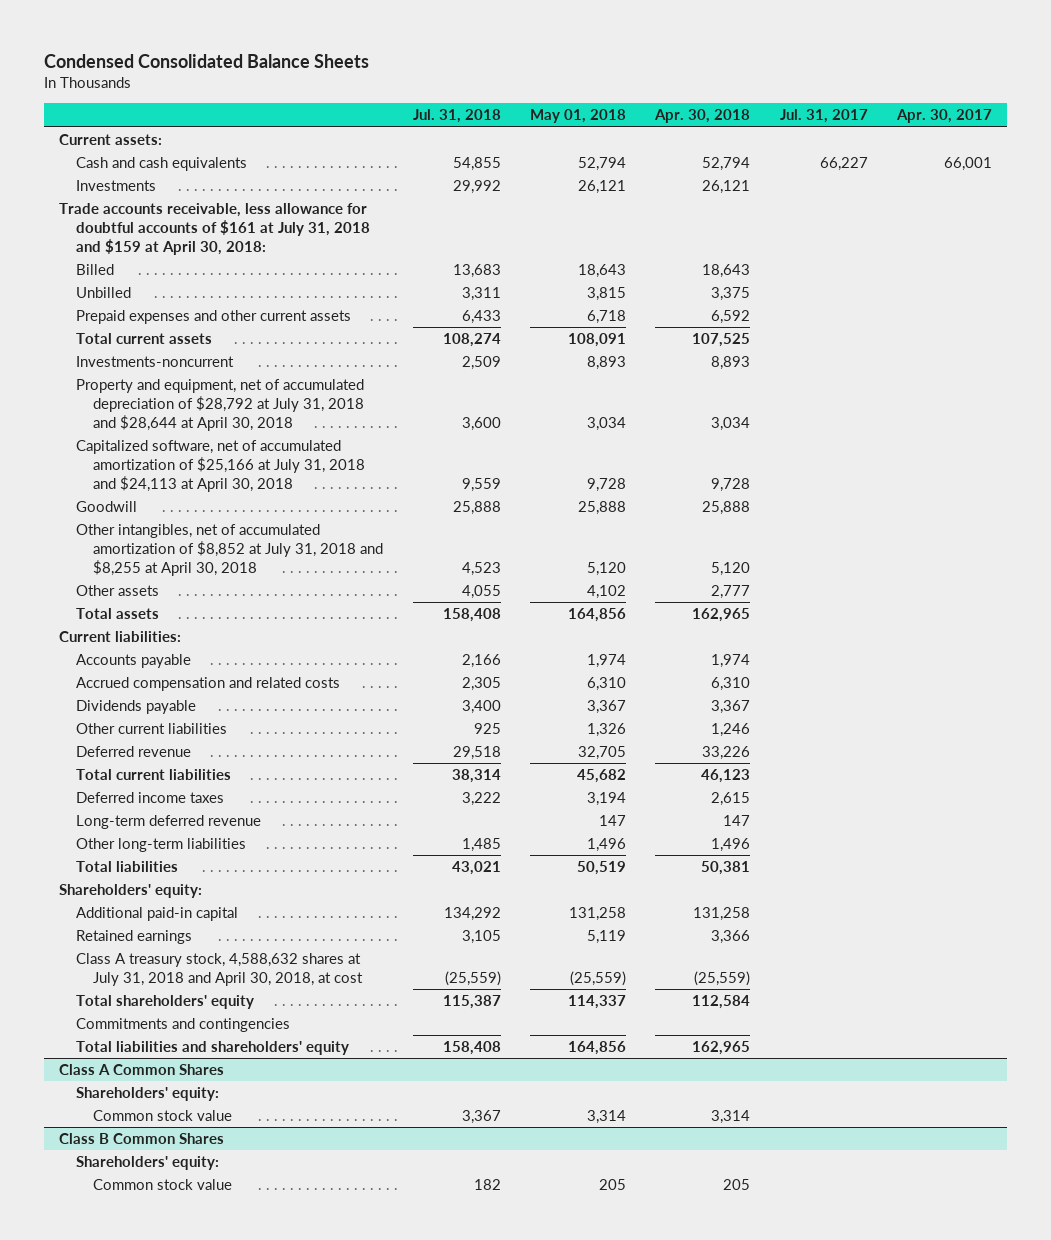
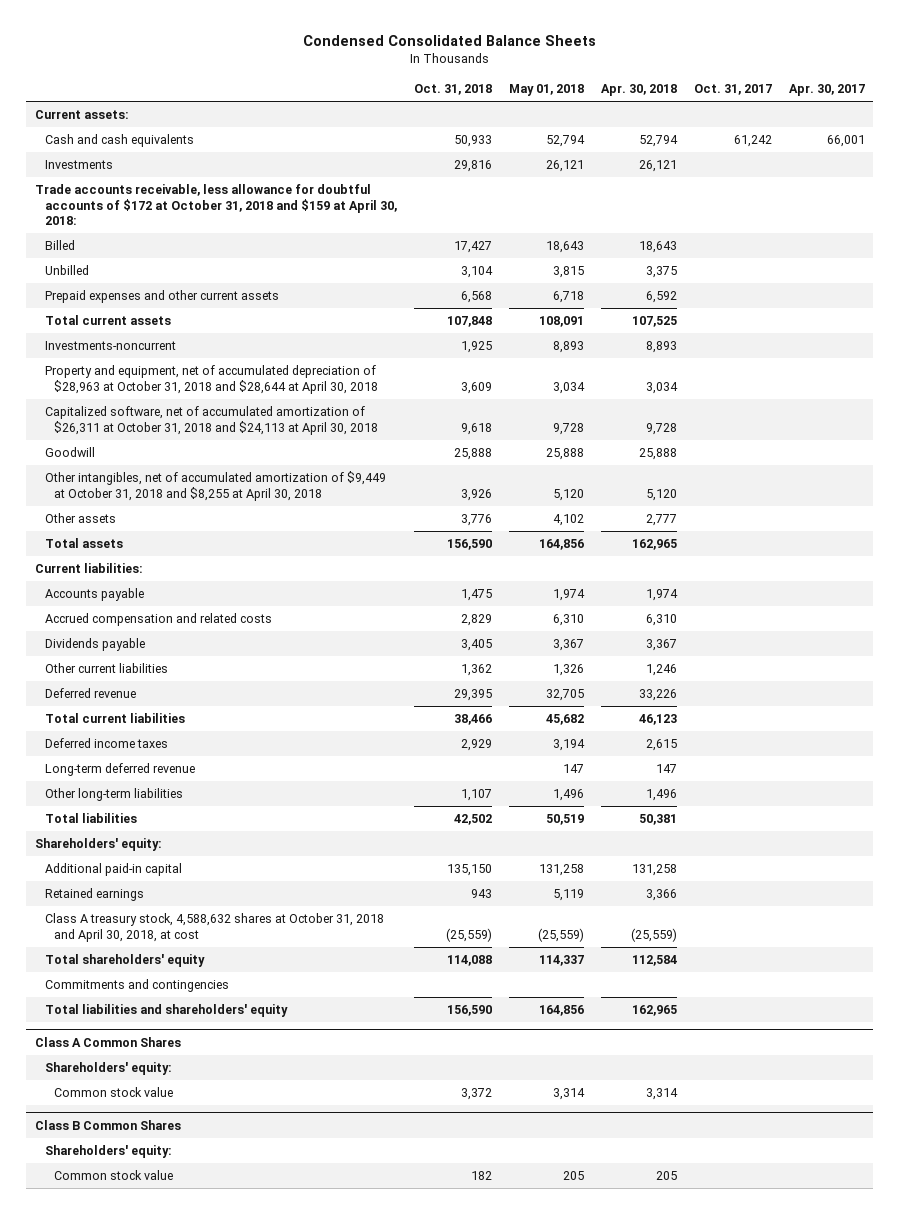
[412,109,501,124] Jul. 31, 2018 -> none
[779,109,868,124] Jul. 31, 2017 -> none
none -> [413,84,492,96] Oct. 31, 2018
none -> [693,84,772,96] Oct. 31, 2017
[58,203,371,255] Trade accounts receivable, less allowance for doubtful accounts of $161 at July 31, 2018 and $159 at April 30, 2018: -> [34,184,397,226] Trade accounts receivable, less allowance for doubtful accounts of $172 at October 31, 2018 and $159 at April 30, 2018:
[76,379,365,431] Property and equipment, net of accumulated depreciation of $28,792 at July 31, 2018 and $28,644 at April 30, 2018 -> [44,365,379,394] Property and equipment, net of accumulated depreciation of $28,963 at October 31, 2018 and $28,644 at April 30, 2018
[76,440,366,492] Capitalized software, net of accumulated amortization of $25,166 at July 31, 2018 and $24,113 at April 30, 2018 -> [44,406,379,435] Capitalized software, net of accumulated amortization of $26,311 at October 31, 2018 and $24,113 at April 30, 2018
[76,524,384,576] Other intangibles, net of accumulated amortization of $8,852 at July 31, 2018 and $8,255 at April 30, 2018 -> [44,471,386,501] Other intangibles, net of accumulated amortization of $9,449 at October 31, 2018 and $8,255 at April 30, 2018
[76,953,364,986] Class A treasury stock, 4,588,632 shares at July 31, 2018 and April 30, 2018, at cost -> [44,913,384,942] Class A treasury stock, 4,588,632 shares at October 31, 2018 and April 30, 2018, at cost

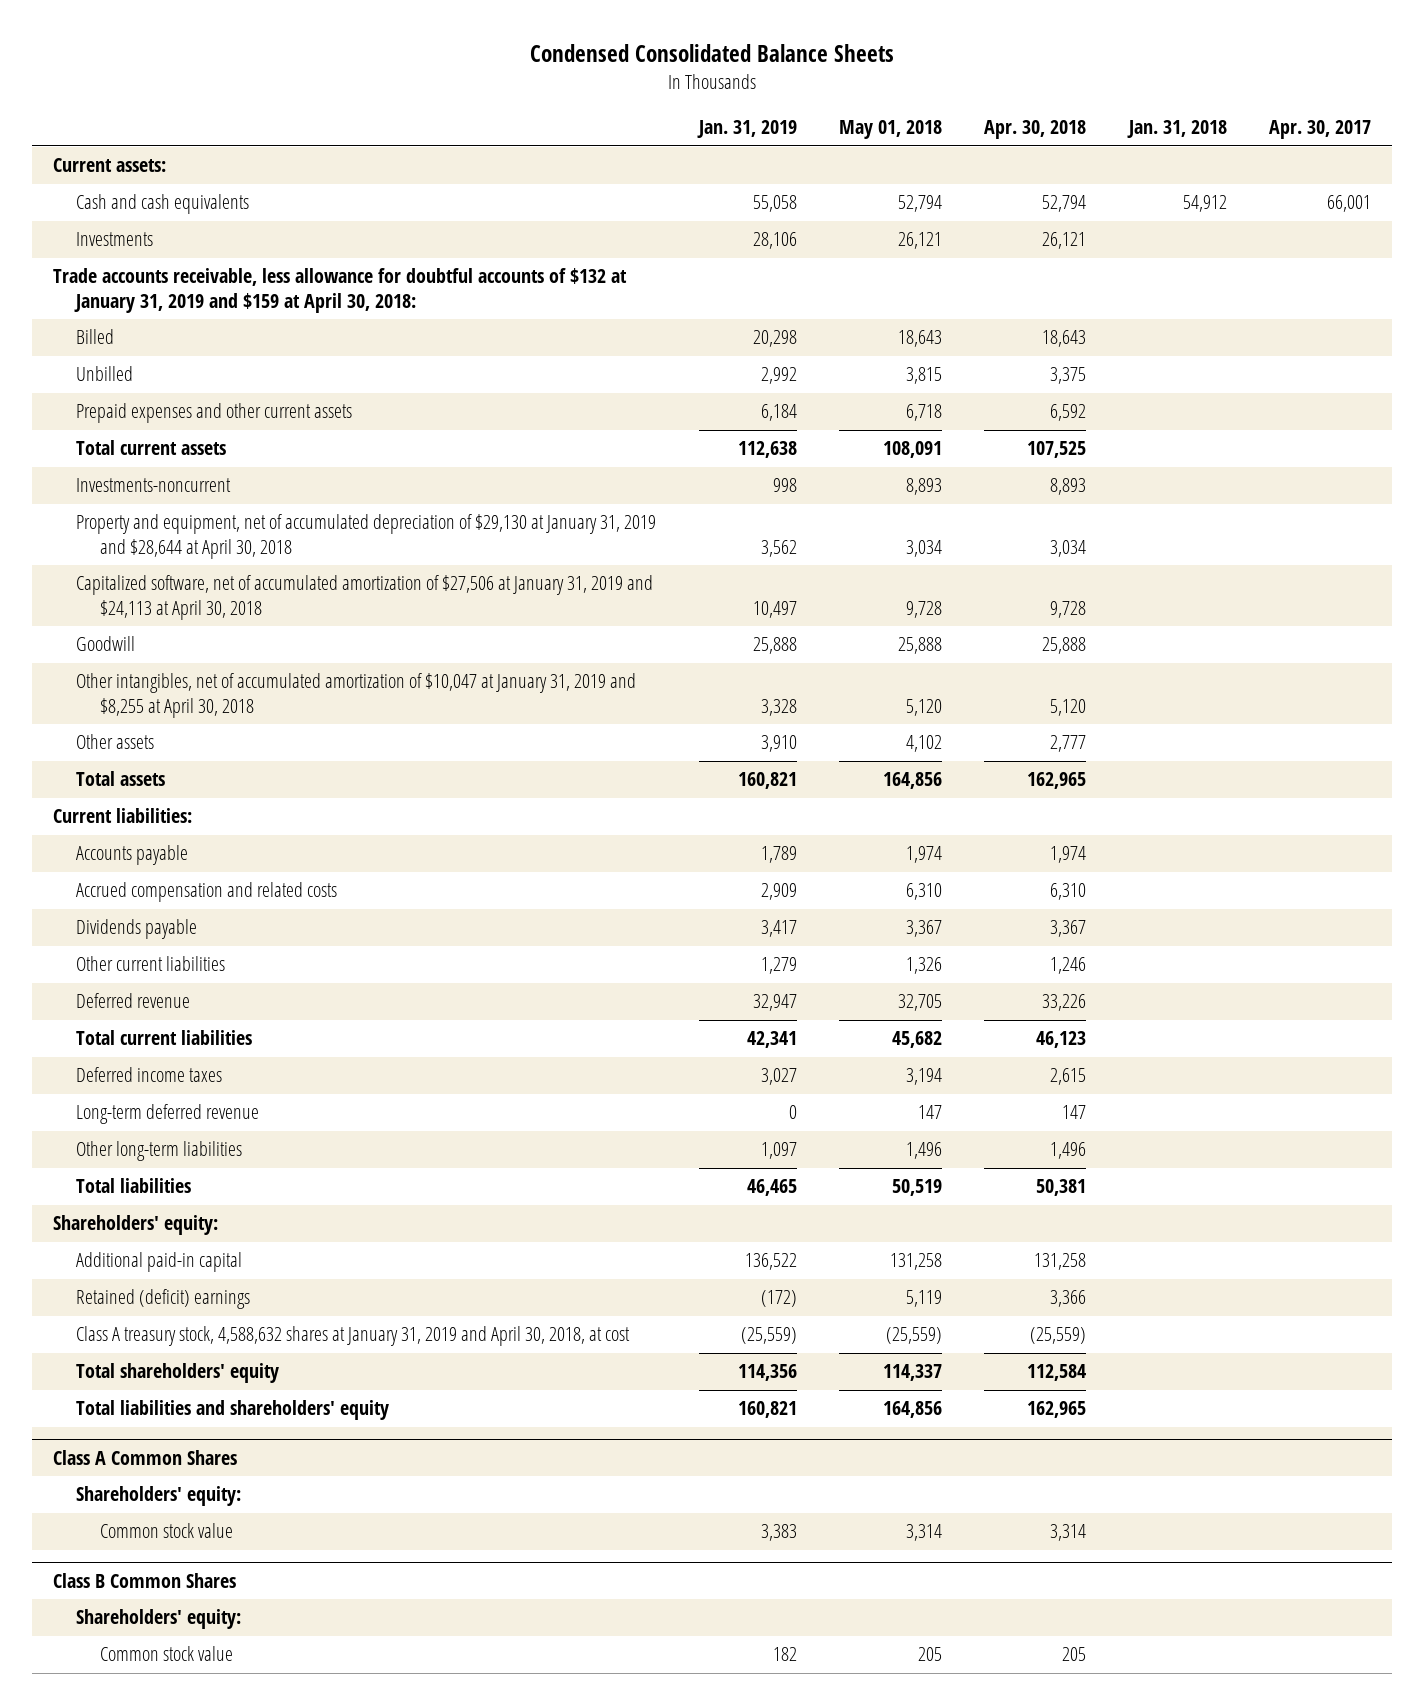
[413,84,492,96] Oct. 31, 2018 -> none
[693,84,772,96] Oct. 31, 2017 -> none
none -> [696,120,797,139] Jan. 31, 2019
none -> [1126,120,1227,139] Jan. 31, 2018
[34,184,397,226] Trade accounts receivable, less allowance for doubtful accounts of $172 at October 31, 2018 and $159 at April 30, 2018: -> [52,268,627,314] Trade accounts receivable, less allowance for doubtful accounts of $132 at January 31, 2019 and $159 at April 30, 2018:
[44,365,379,394] Property and equipment, net of accumulated depreciation of $28,963 at October 31, 2018 and $28,644 at April 30, 2018 -> [76,514,657,560] Property and equipment, net of accumulated depreciation of $29,130 at January 31, 2019 and $28,644 at April 30, 2018
[44,406,379,435] Capitalized software, net of accumulated amortization of $26,311 at October 31, 2018 and $24,113 at April 30, 2018 -> [76,575,654,621] Capitalized software, net of accumulated amortization of $27,506 at January 31, 2019 and $24,113 at April 30, 2018
[44,471,386,501] Other intangibles, net of accumulated amortization of $9,449 at October 31, 2018 and $8,255 at April 30, 2018 -> [76,673,637,719] Other intangibles, net of accumulated amortization of $10,047 at January 31, 2019 and $8,255 at April 30, 2018
[44,888,144,902] Retained earnings -> [76,1289,251,1310] Retained (deficit) earnings
[44,913,384,942] Class A treasury stock, 4,588,632 shares at October 31, 2018 and April 30, 2018, at cost -> [76,1326,631,1347] Class A treasury stock, 4,588,632 shares at January 31, 2019 and April 30, 2018, at cost
[44,979,229,993] Commitments and contingencies -> none

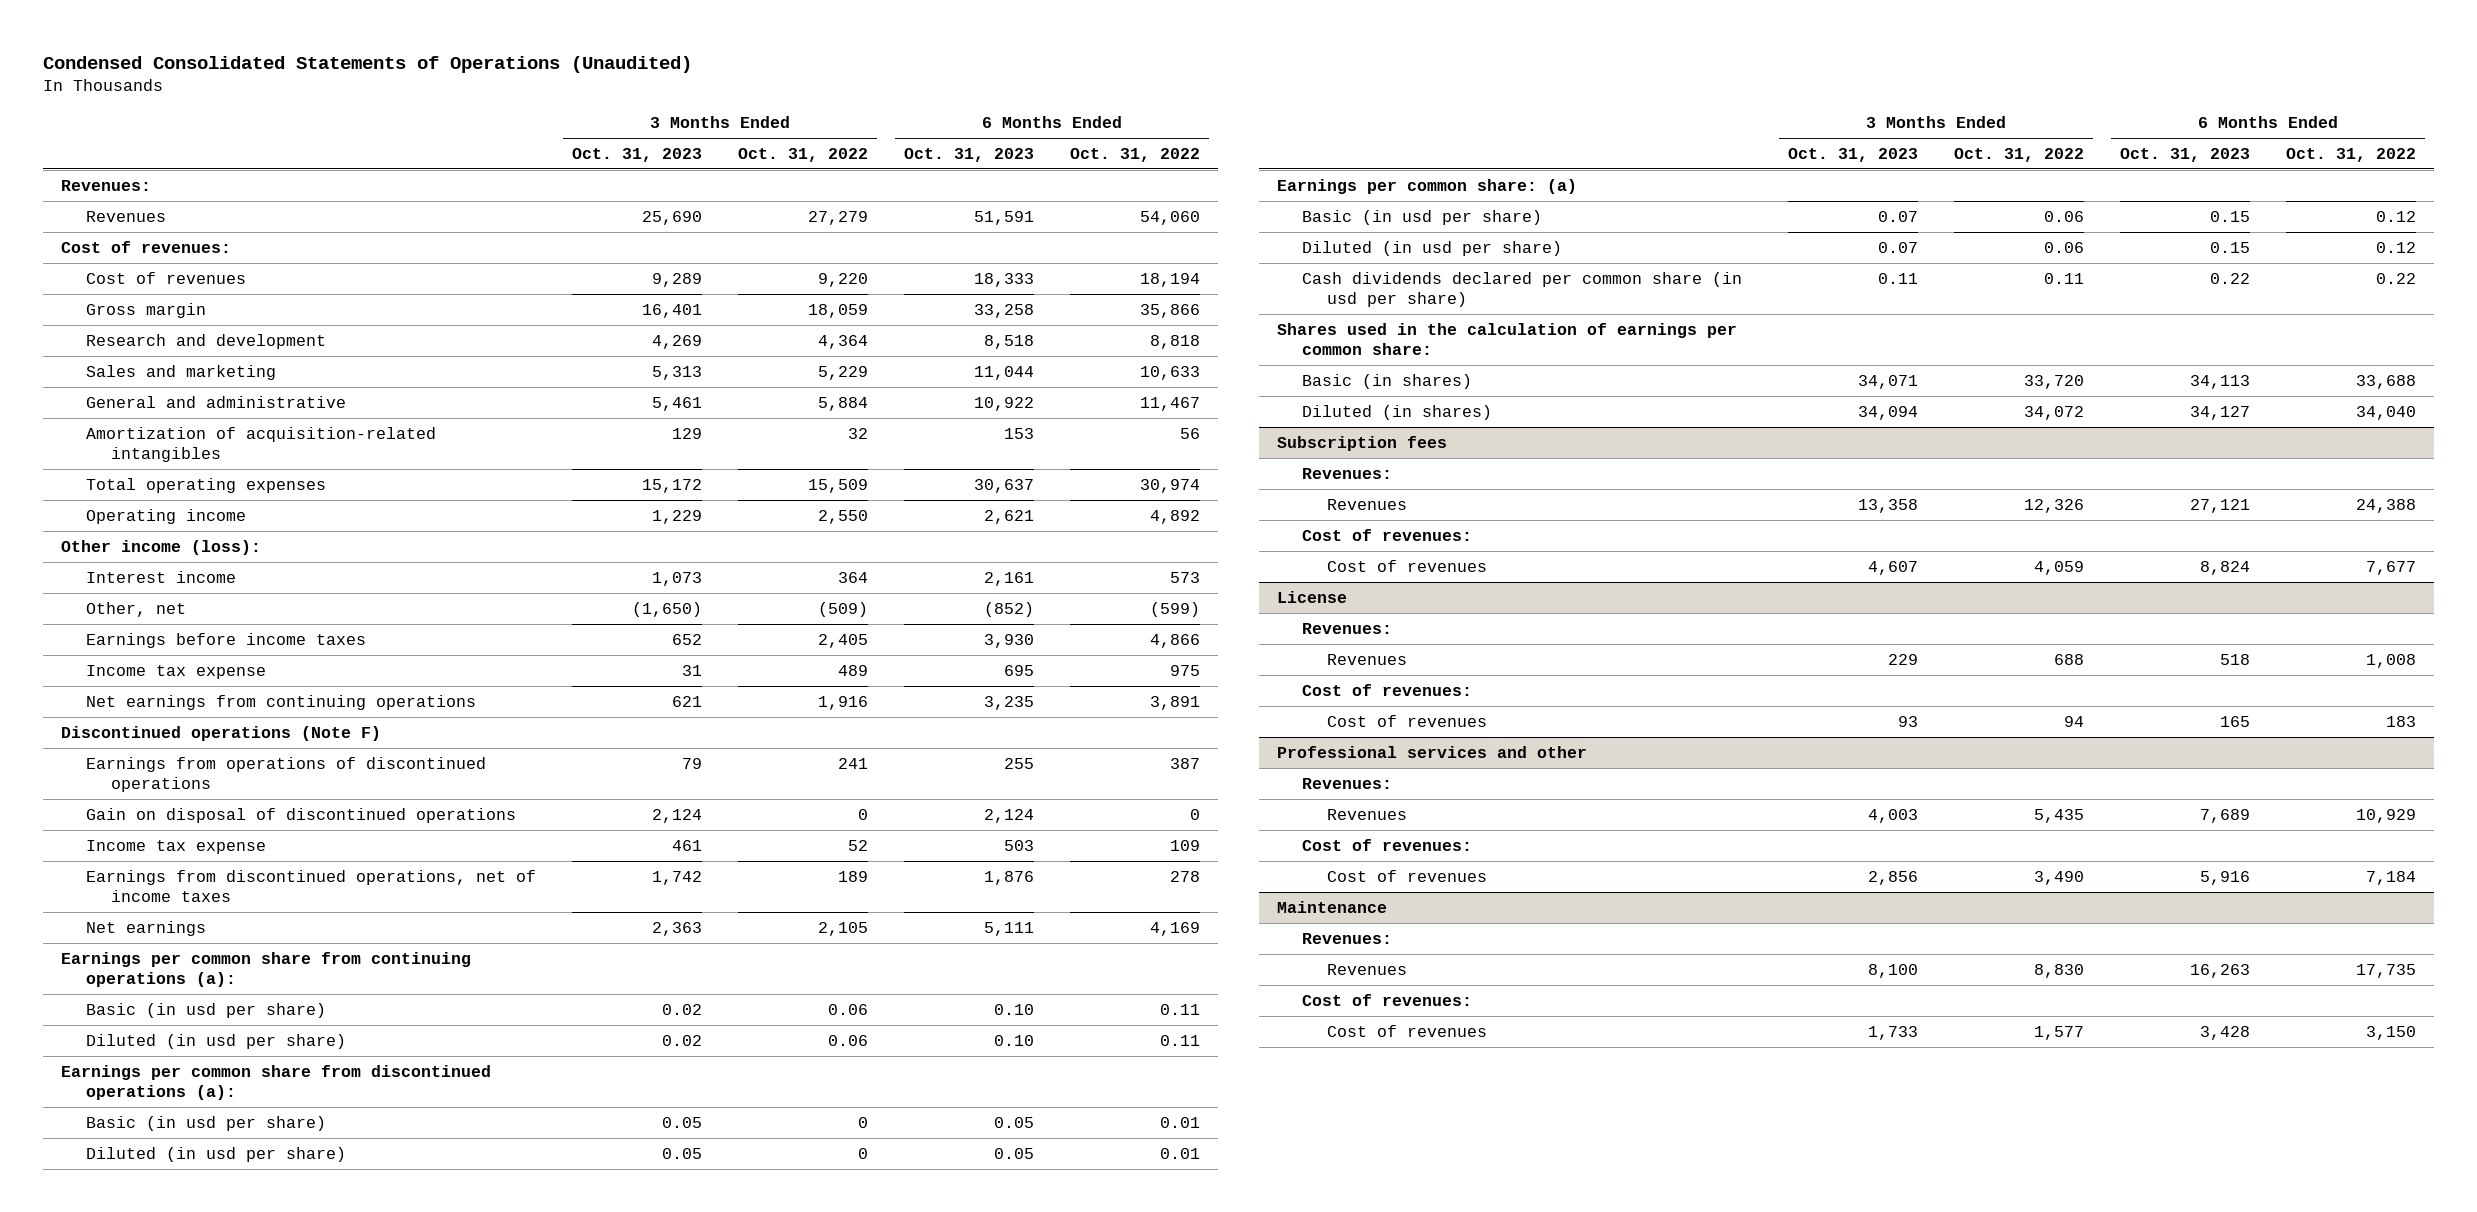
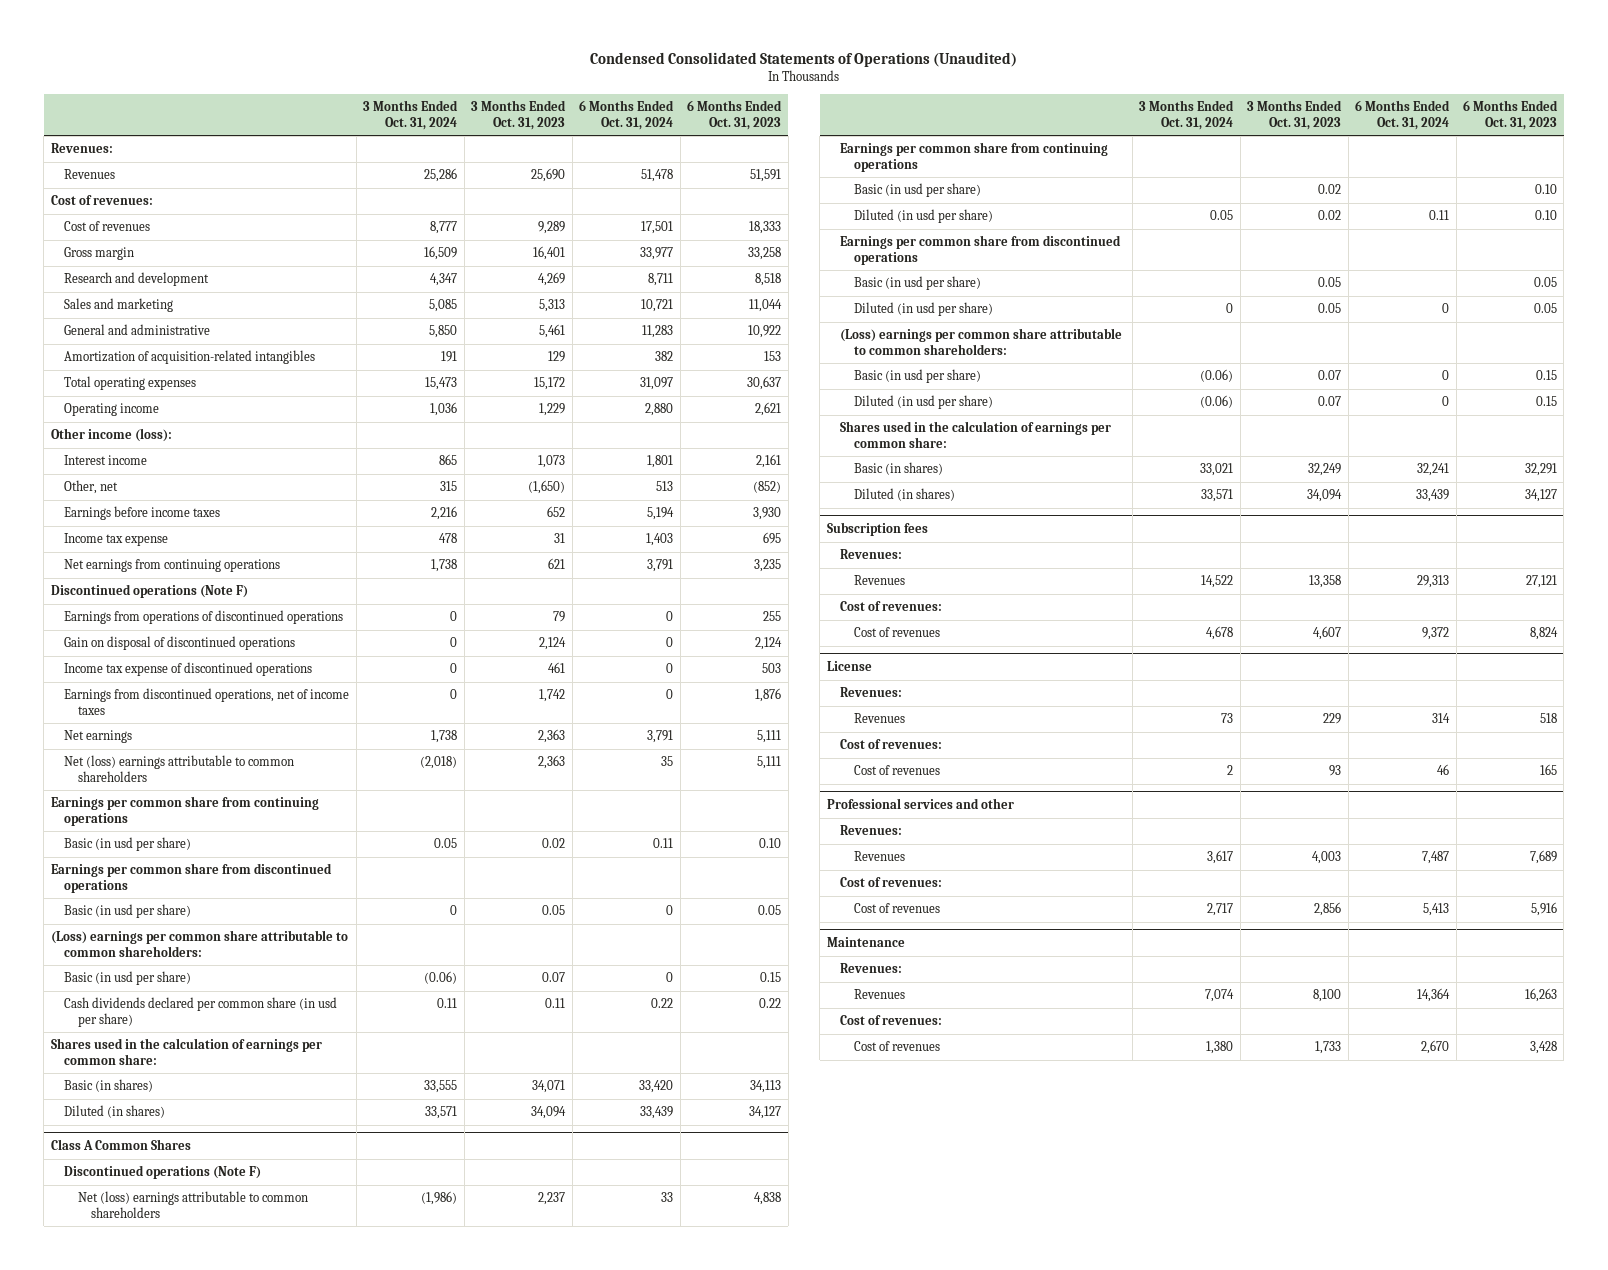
[737,147,868,162] Oct. 31, 2022 -> none
[1069,147,1200,162] Oct. 31, 2022 -> none
none -> [363,99,459,130] 3 Months Ended Oct. 31, 2024
none -> [579,99,675,130] 6 Months Ended Oct. 31, 2024
[85,839,266,854] Income tax expense -> [64,662,313,677] Income tax expense of discontinued operations
none -> [64,755,295,782] Net (loss) earnings attributable to common shareholders
[60,951,471,988] Earnings per common share from continuing operations (a): -> [50,796,319,826] Earnings per common share from continuing operations
none -> [50,863,332,893] Earnings per common share from discontinued operations
none -> [64,904,192,919] Basic (in usd per share)
none -> [50,930,348,957] (Loss) earnings per common share attributable to common shareholders:
none -> [64,971,192,986] Basic (in usd per share)
[1302,271,1743,308] Cash dividends declared per common share (in usd per share) -> [64,997,338,1027] Cash dividends declared per common share (in usd per share)
none -> [50,1038,322,1065] Shares used in the calculation of earnings per common share:
[1302,373,1473,389] Basic (in shares) -> [64,1079,154,1093] Basic (in shares)
none -> [64,1105,166,1119] Diluted (in shares)
none -> [50,1139,191,1151] Class A Common Shares
none -> [64,1165,262,1180] Discontinued operations (Note F)
none -> [77,1191,308,1218] Net (loss) earnings attributable to common shareholders
none -> [840,142,1109,172] Earnings per common share from continuing operations
none -> [853,183,981,198] Basic (in usd per share)
[60,1064,491,1101] Earnings per common share from discontinued operations (a): -> [840,235,1122,265] Earnings per common share from discontinued operations
[1277,178,1578,194] Earnings per common share: (a) -> [840,328,1123,355] (Loss) earnings per common share attributable to common shareholders:
none -> [853,462,943,476] Basic (in shares)

